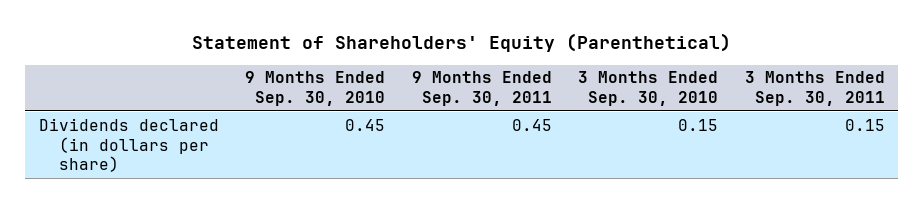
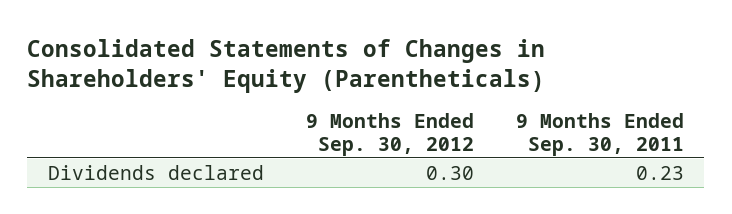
[191,33,731,53] Statement of Shareholders' Equity (Parenthetical) -> [27,39,546,94] Consolidated Statements of Changes in Shareholders' Equity (Parentheticals)
[245,71,386,107] 9 Months Ended Sep. 30, 2010 -> none
[578,71,719,107] 3 Months Ended Sep. 30, 2010 -> none
[745,71,886,107] 3 Months Ended Sep. 30, 2011 -> none
none -> [305,112,474,156] 9 Months Ended Sep. 30, 2012
[38,117,219,173] Dividends declared (in dollars per share) -> [48,164,265,180] Dividends declared
[511,118,552,131] 0.45 -> [635,165,684,180] 0.23

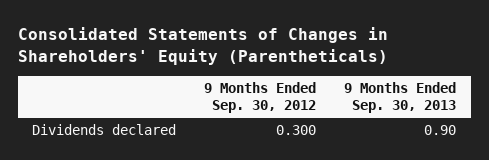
[515,112,684,156] 9 Months Ended Sep. 30, 2011 -> none
none -> [344,81,457,114] 9 Months Ended Sep. 30, 2013
[425,165,474,180] 0.30 -> [276,124,317,135] 0.300

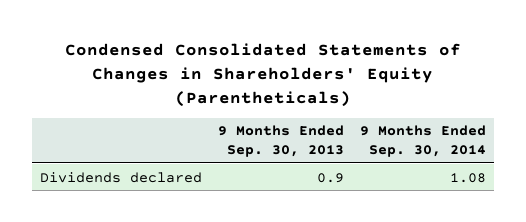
[18,26,389,65] Consolidated Statements of Changes in Shareholders' Equity (Parentheticals) -> [64,43,461,107] Condensed Consolidated Statements of Changes in Shareholders' Equity (Parentheticals)
[204,81,317,114] 9 Months Ended Sep. 30, 2012 -> none
none -> [359,125,486,158] 9 Months Ended Sep. 30, 2014
[424,124,457,135] 0.90 -> [316,172,344,183] 0.9

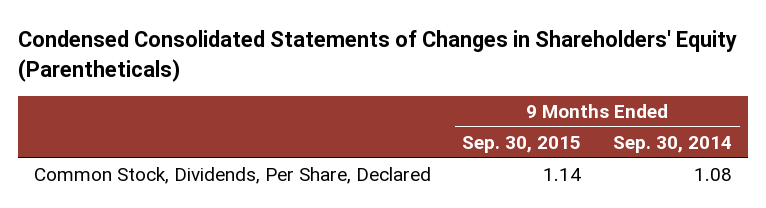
[217,125,344,158] 9 Months Ended Sep. 30, 2013 -> none
none -> [462,136,582,154] Sep. 30, 2015
[39,171,202,183] Dividends declared -> [33,167,431,185] Common Stock, Dividends, Per Share, Declared

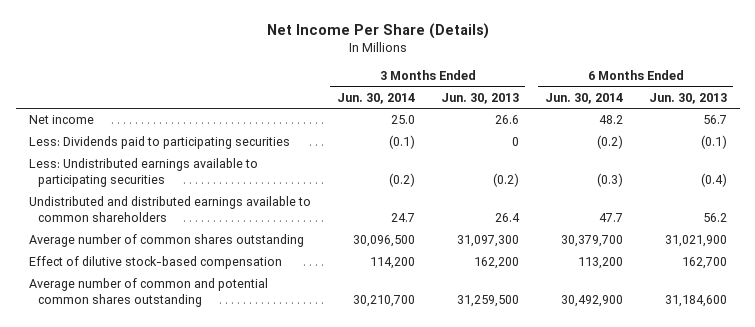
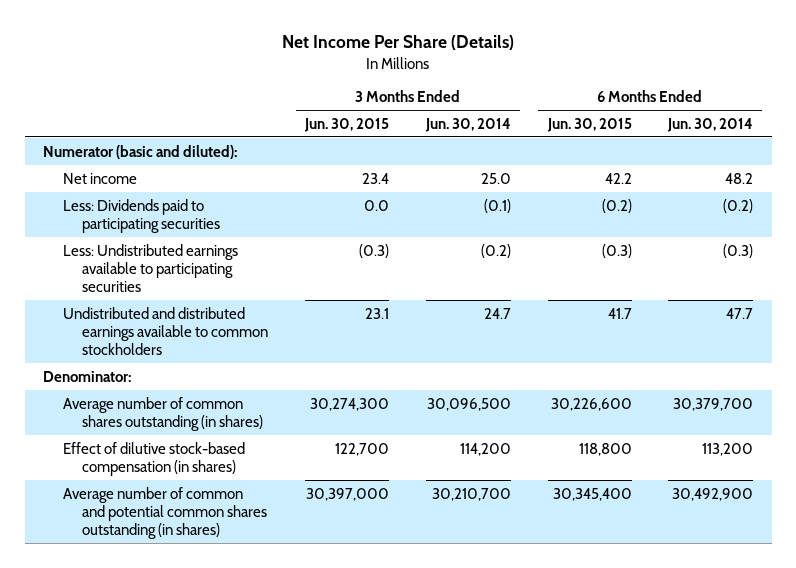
[440,93,519,105] Jun. 30, 2013 -> none
[648,93,727,105] Jun. 30, 2013 -> none
none -> [304,117,390,132] Jun. 30, 2015
none -> [546,117,632,132] Jun. 30, 2015
none -> [43,144,238,159] Numerator (basic and diluted):
[28,196,311,223] Undistributed and distributed earnings available to common shareholders -> [62,306,269,355] Undistributed and distributed earnings available to common stockholders
none -> [43,370,132,382] Denominator:
[28,234,304,248] Average number of common shares outstanding -> [62,396,264,431] Average number of common shares outstanding (in shares)
[28,256,282,270] Effect of dilutive stock-based compensation -> [62,441,245,476] Effect of dilutive stock-based compensation (in shares)
[28,278,268,308] Average number of common and potential common shares outstanding -> [62,486,268,539] Average number of common and potential common shares outstanding (in shares)

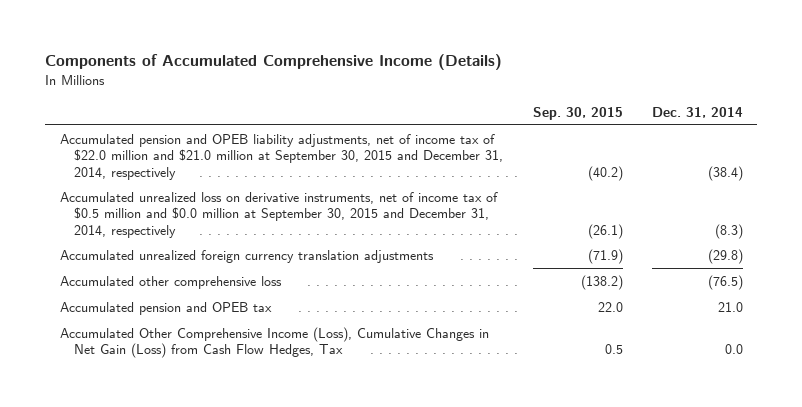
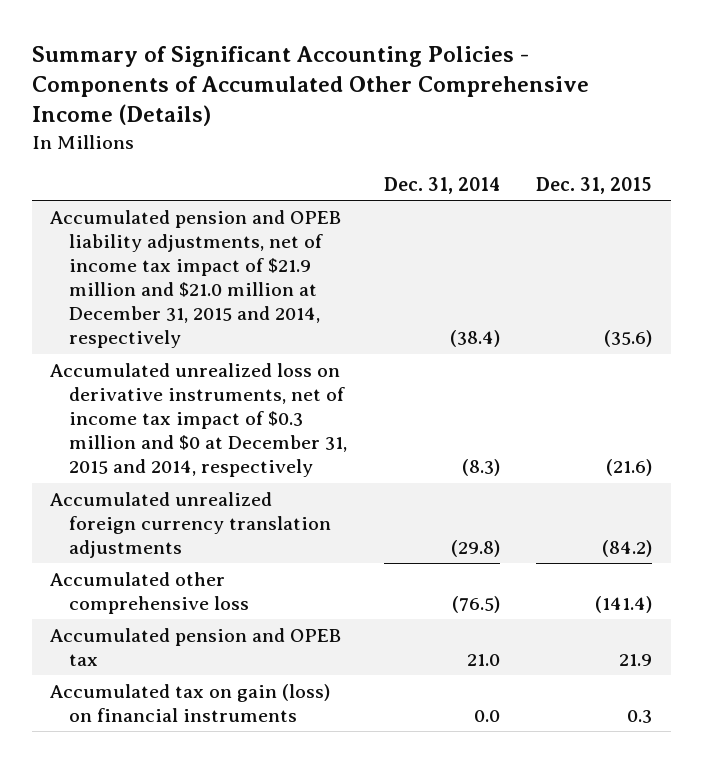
[44,54,502,71] Components of Accumulated Comprehensive Income (Details) -> [31,45,589,127] Summary of Significant Accounting Policies - Components of Accumulated Other Comprehensive Income (Details)
[532,106,623,120] Sep. 30, 2015 -> none
none -> [536,176,653,194] Dec. 31, 2015
[59,133,504,180] Accumulated pension and OPEB liability adjustments, net of income tax of $22.0 million and $21.0 million at September 30, 2015 and December 31, 2014, respectively -> [50,209,342,349] Accumulated pension and OPEB liability adjustments, net of income tax impact of $21.9 million and $21.0 million at December 31, 2015 and 2014, respectively
[59,191,498,238] Accumulated unrealized loss on derivative instruments, net of income tax of $0.5 million and $0.0 million at September 30, 2015 and December 31, 2014, respectively -> [50,362,348,478] Accumulated unrealized loss on derivative instruments, net of income tax impact of $0.3 million and $0 at December 31, 2015 and 2014, respectively
[59,326,489,359] Accumulated Other Comprehensive Income (Loss), Cumulative Changes in Net Gain (Loss) from Cash Flow Hedges, Tax -> [50,683,331,722] Accumulated tax on gain (loss) on financial instruments

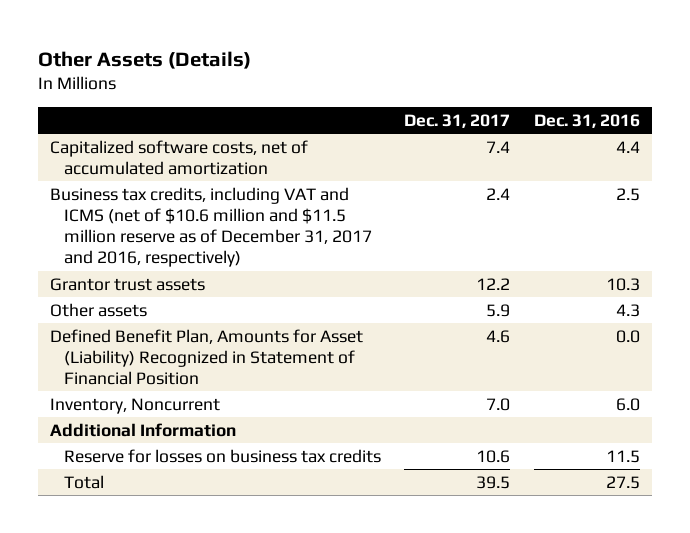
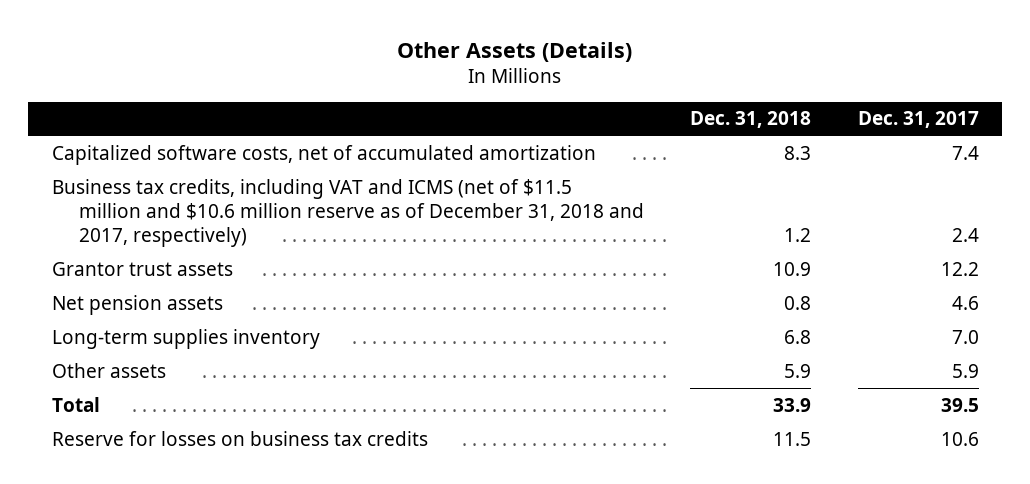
[534,113,641,128] Dec. 31, 2016 -> none
none -> [690,111,812,129] Dec. 31, 2018
[50,186,372,268] Business tax credits, including VAT and ICMS (net of $10.6 million and $11.5 million reserve as of December 31, 2017 and 2016, respectively) -> [51,178,644,248] Business tax credits, including VAT and ICMS (net of $11.5 million and $10.6 million reserve as of December 31, 2018 and 2017, respectively)
none -> [51,294,223,315] Net pension assets
none -> [51,328,320,349] Long-term supplies inventory
[50,328,364,386] Defined Benefit Plan, Amounts for Asset (Liability) Recognized in Statement of Financial Position -> none
[50,397,221,414] Inventory, Noncurrent -> none
[50,422,237,437] Additional Information -> none
[63,448,381,463] Reserve for losses on business tax credits -> [51,430,428,446] Reserve for losses on business tax credits

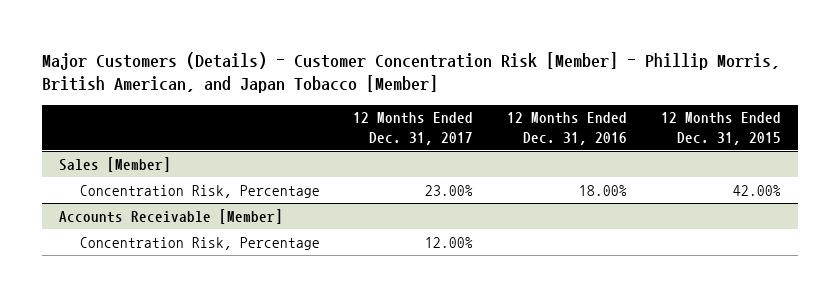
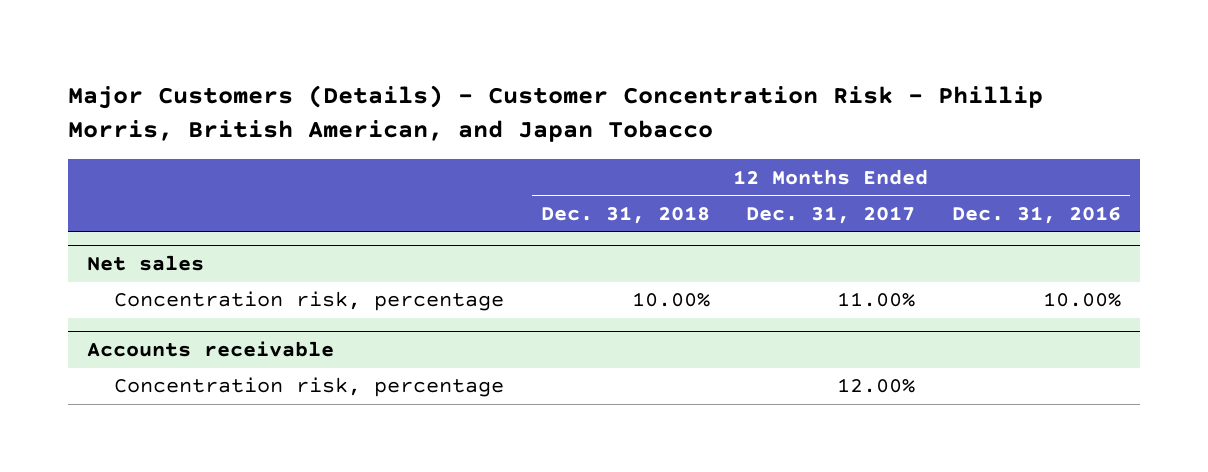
[42,51,781,94] Major Customers (Details) - Customer Concentration Risk [Member] - Phillip Morris, British American, and Japan Tobacco [Member] -> [68,84,1044,143] Major Customers (Details) - Customer Concentration Risk - Phillip Morris, British American, and Japan Tobacco
[660,112,781,145] 12 Months Ended Dec. 31, 2015 -> none
none -> [540,205,710,224] Dec. 31, 2018
[59,156,172,172] Sales [Member] -> [86,255,204,272] Net sales
[79,184,320,198] Concentration Risk, Percentage -> [114,291,505,312] Concentration risk, percentage
[425,184,474,196] 23.00% -> [837,292,916,308] 11.00%
[579,184,628,196] 18.00% -> [1043,292,1122,308] 10.00%
[59,208,284,224] Accounts Receivable [Member] -> [86,341,334,358] Accounts receivable
[79,236,320,250] Concentration Risk, Percentage -> [114,377,505,398] Concentration risk, percentage

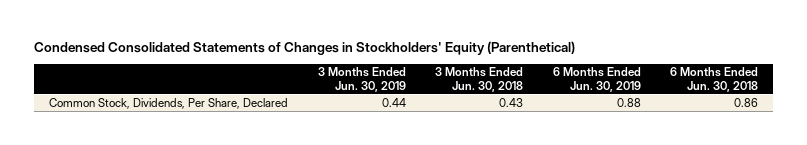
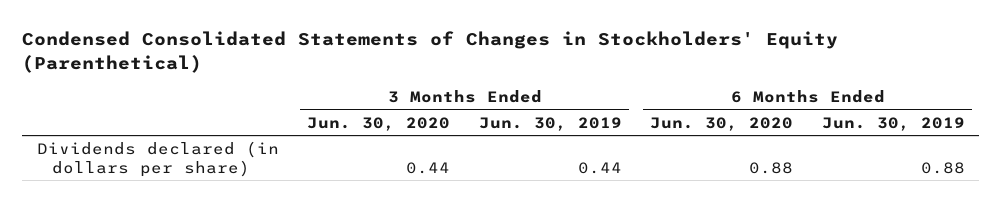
[435,67,524,92] 3 Months Ended Jun. 30, 2018 -> none
[670,67,759,92] 6 Months Ended Jun. 30, 2018 -> none
none -> [307,116,451,131] Jun. 30, 2020
none -> [650,116,794,131] Jun. 30, 2020
[49,98,289,110] Common Stock, Dividends, Per Share, Declared -> [36,141,279,177] Dividends declared (in dollars per share)

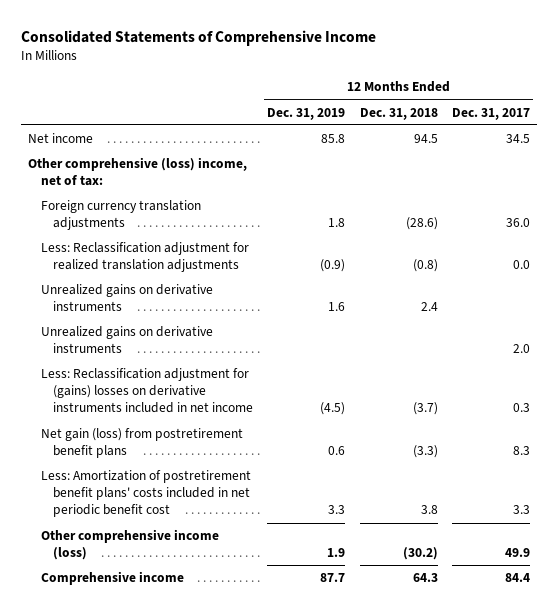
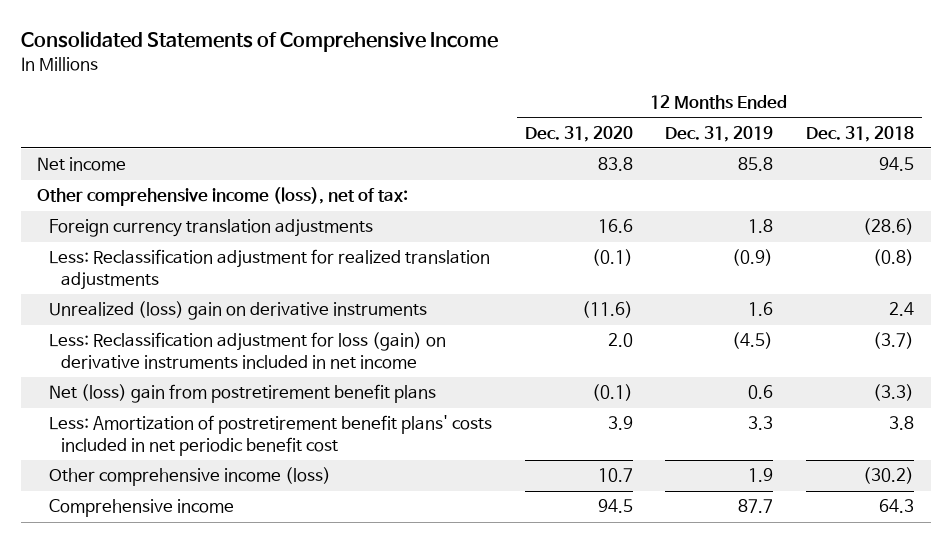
[451,107,530,120] Dec. 31, 2017 -> none
none -> [524,125,633,142] Dec. 31, 2020
[27,157,247,187] Other comprehensive (loss) income, net of tax: -> [36,187,408,207] Other comprehensive income (loss), net of tax:
[40,326,213,354] Unrealized gains on derivative instruments -> none
[40,284,213,312] Unrealized gains on derivative instruments -> [48,301,427,321] Unrealized (loss) gain on derivative instruments
[40,368,254,414] Less: Reclassification adjustment for (gains) losses on derivative instruments included in net income -> [48,332,446,370] Less: Reclassification adjustment for loss (gain) on derivative instruments included in net income
[40,428,243,459] Net gain (loss) from postretirement benefit plans -> [48,384,436,404] Net (loss) gain from postretirement benefit plans

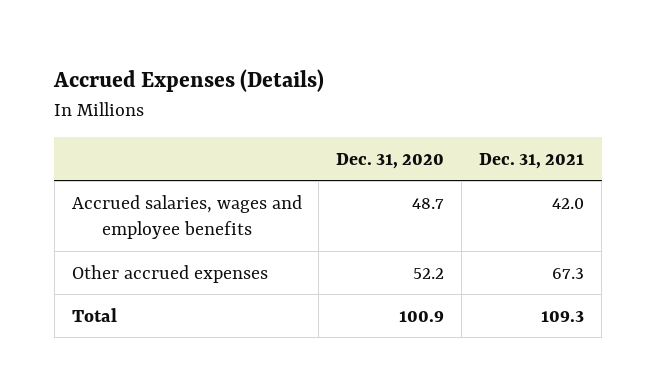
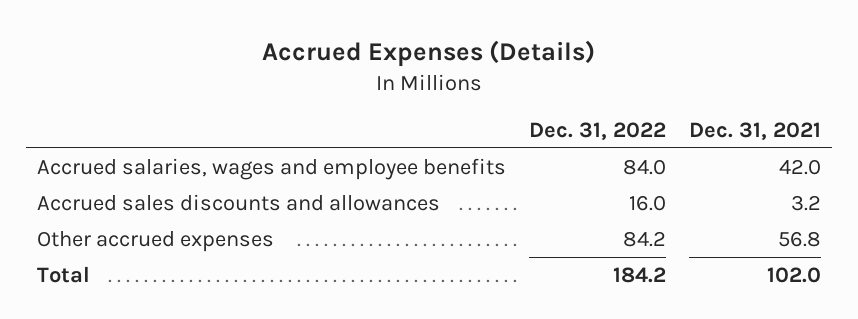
[336,152,445,169] Dec. 31, 2020 -> none
none -> [528,121,666,140] Dec. 31, 2022
none -> [36,193,440,211] Accrued sales discounts and allowances
[552,267,585,279] 67.3 -> [777,230,821,247] 56.8
[541,310,585,322] 109.3 -> [766,266,821,283] 102.0

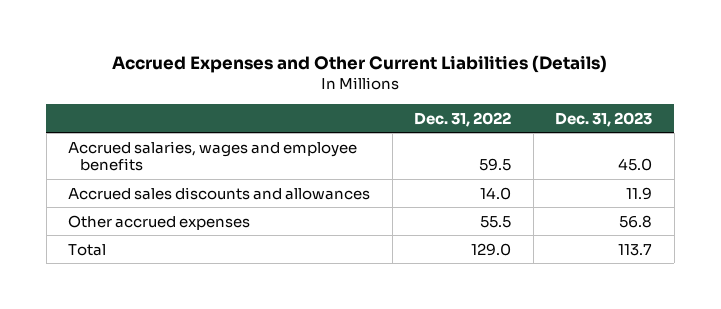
[261,39,595,67] Accrued Expenses (Details) -> [112,55,608,74] Accrued Expenses and Other Current Liabilities (Details)
[688,121,821,140] Dec. 31, 2021 -> none
none -> [555,111,653,127] Dec. 31, 2023
[622,158,666,175] 84.0 -> [479,157,512,171] 59.5
[628,194,666,211] 16.0 -> [480,186,512,200] 14.0
[622,230,666,247] 84.2 -> [480,215,512,228] 55.5
[612,266,666,283] 184.2 -> [471,242,512,256] 129.0

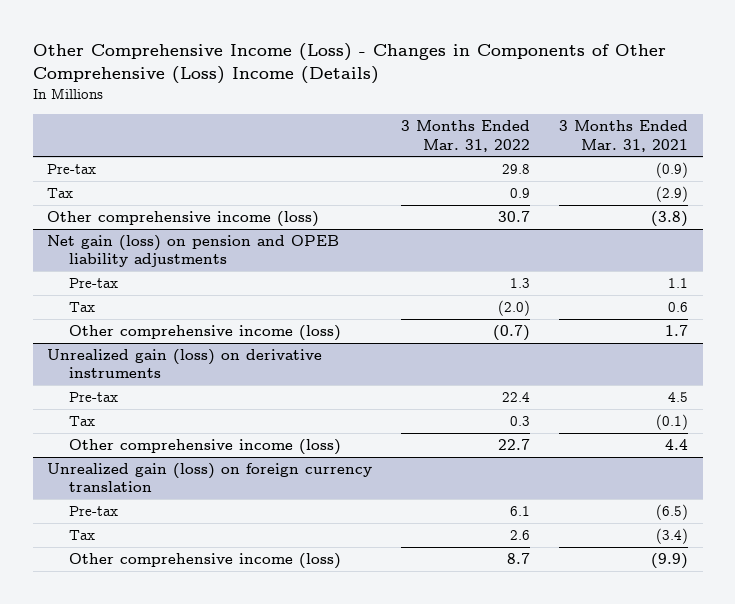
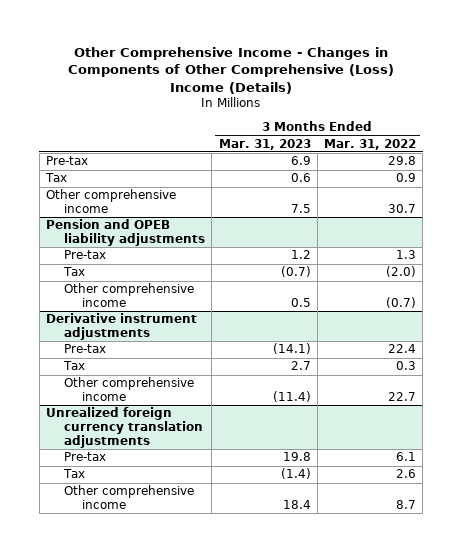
[32,42,666,85] Other Comprehensive Income (Loss) - Changes in Components of Other Comprehensive (Loss) Income (Details) -> [68,46,395,95] Other Comprehensive Income - Changes in Components of Other Comprehensive (Loss) Income (Details)
[559,119,689,152] 3 Months Ended Mar. 31, 2021 -> none
none -> [218,138,311,150] Mar. 31, 2023
[47,210,320,227] Other comprehensive income (loss) -> [45,189,176,214] Other comprehensive income
[47,234,340,268] Net gain (loss) on pension and OPEB liability adjustments -> [45,219,206,247] Pension and OPEB liability adjustments
[69,324,342,341] Other comprehensive income (loss) -> [64,283,195,308] Other comprehensive income
[47,348,323,379] Unrealized gain (loss) on derivative instruments -> [45,313,197,341] Derivative instrument adjustments
[69,438,342,455] Other comprehensive income (loss) -> [64,377,195,402] Other comprehensive income
[47,462,373,493] Unrealized gain (loss) on foreign currency translation -> [45,407,204,448] Unrealized foreign currency translation adjustments
[69,552,342,569] Other comprehensive income (loss) -> [64,485,195,510] Other comprehensive income

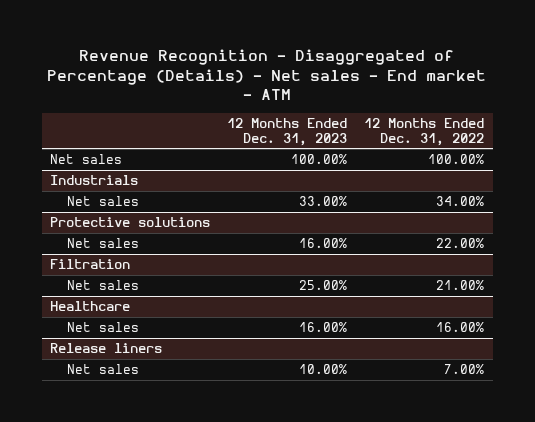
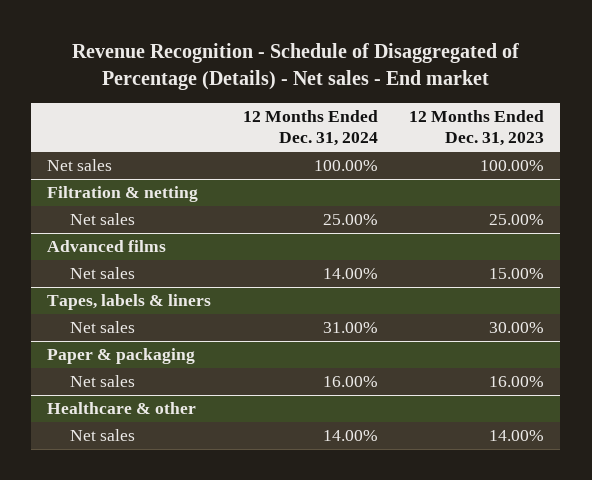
[47,49,487,101] Revenue Recognition - Disaggregated of Percentage (Details) - Net sales - End market - ATM -> [71,43,519,91] Revenue Recognition - Schedule of Disaggregated of Percentage (Details) - Net sales - End market
[364,117,485,146] 12 Months Ended Dec. 31, 2022 -> none
none -> [242,109,378,147] 12 Months Ended Dec. 31, 2024
[66,196,139,207] Net sales -> none
[50,217,211,228] Protective solutions -> none
[66,238,139,249] Net sales -> none
[50,259,131,270] Filtration -> none
[50,175,139,186] Industrials -> [47,185,199,202] Filtration & netting
[50,301,131,312] Healthcare -> [47,239,167,252] Advanced films
none -> [70,266,136,279] Net sales
none -> [47,293,212,310] Tapes, labels & liners
none -> [70,320,136,333] Net sales
none -> [47,347,196,364] Paper & packaging
[50,343,163,354] Release liners -> [47,401,197,414] Healthcare & other
[299,364,348,375] 10.00% -> [489,429,545,441] 14.00%

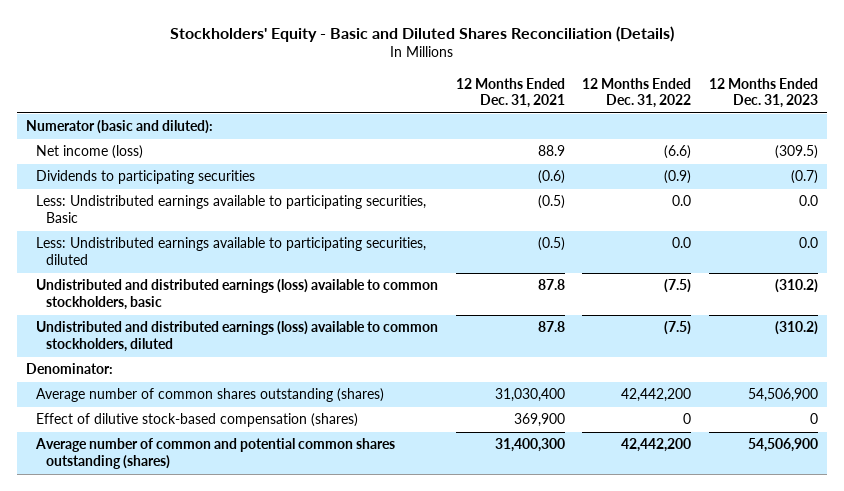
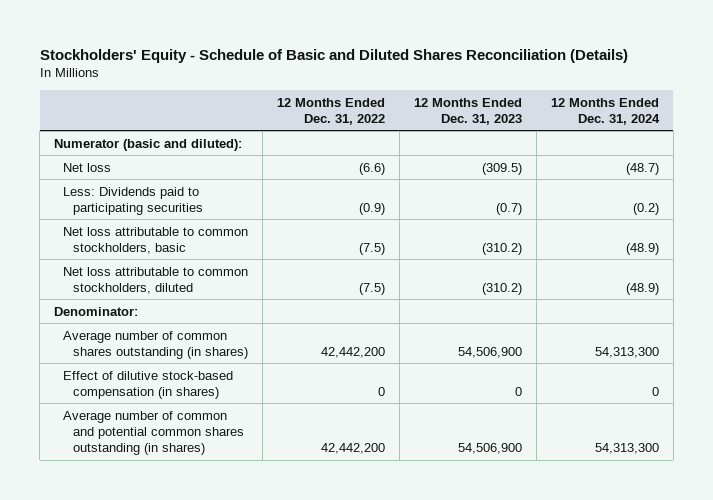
[170,25,675,42] Stockholders' Equity - Basic and Diluted Shares Reconciliation (Details) -> [39,48,628,63] Stockholders' Equity - Schedule of Basic and Diluted Shares Reconciliation (Details)
[455,77,565,109] 12 Months Ended Dec. 31, 2021 -> none
none -> [550,97,660,125] 12 Months Ended Dec. 31, 2024
[36,195,427,224] Less: Undistributed earnings available to participating securities, Basic -> none
[36,237,427,266] Less: Undistributed earnings available to participating securities, diluted -> none
[36,145,144,160] Net income (loss) -> [63,162,112,172] Net loss
[36,170,256,185] Dividends to participating securities -> [63,186,203,215] Less: Dividends paid to participating securities
[36,279,439,311] Undistributed and distributed earnings (loss) available to common stockholders, basic -> [63,226,249,254] Net loss attributable to common stockholders, basic
[36,321,439,353] Undistributed and distributed earnings (loss) available to common stockholders, diluted -> [63,266,249,294] Net loss attributable to common stockholders, diluted
[36,388,385,403] Average number of common shares outstanding (shares) -> [63,330,248,359] Average number of common shares outstanding (in shares)
[36,413,359,428] Effect of dilutive stock-based compensation (shares) -> [63,370,234,399] Effect of dilutive stock-based compensation (in shares)
[35,438,396,470] Average number of common and potential common shares outstanding (shares) -> [63,410,244,456] Average number of common and potential common shares outstanding (in shares)

